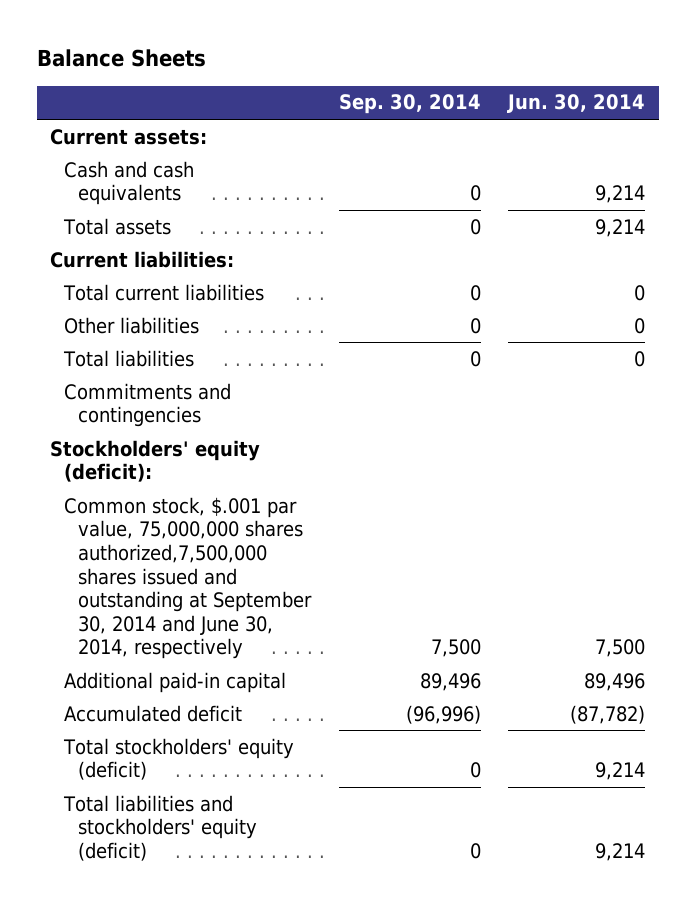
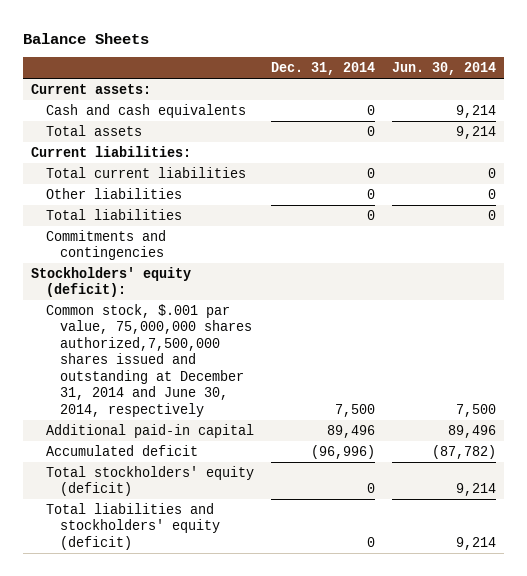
[338,94,481,115] Sep. 30, 2014 -> none
none -> [270,62,375,76] Dec. 31, 2014
[64,496,312,660] Common stock, $.001 par value, 75,000,000 shares authorized,7,500,000 shares issued and outstanding at September 30, 2014 and June 30, 2014, respectively -> [45,303,252,417] Common stock, $.001 par value, 75,000,000 shares authorized,7,500,000 shares issued and outstanding at December 31, 2014 and June 30, 2014, respectively

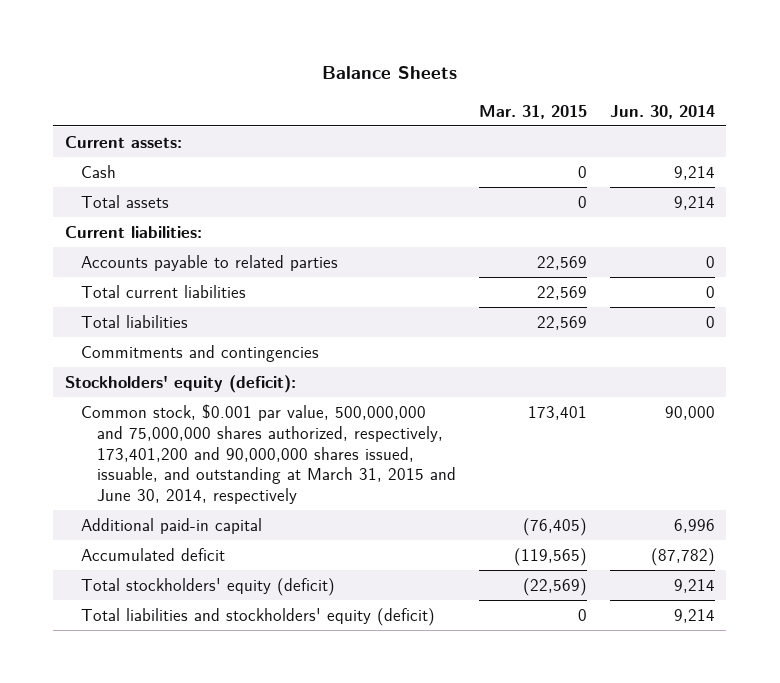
[270,62,375,76] Dec. 31, 2014 -> none
none -> [479,104,588,119] Mar. 31, 2015
[45,103,246,118] Cash and cash equivalents -> [80,164,116,178] Cash
none -> [80,254,338,271] Accounts payable to related parties
[45,187,182,199] Other liabilities -> none
[45,303,252,417] Common stock, $.001 par value, 75,000,000 shares authorized,7,500,000 shares issued and outstanding at December 31, 2014 and June 30, 2014, respectively -> [80,403,457,505] Common stock, $0.001 par value, 500,000,000 and 75,000,000 shares authorized, respectively, 173,401,200 and 90,000,000 shares issued, issuable, and outstanding at March 31, 2015 and June 30, 2014, respectively
[455,403,496,417] 7,500 -> [665,405,716,420] 90,000
[447,424,496,438] 89,496 -> [674,518,716,533] 6,996

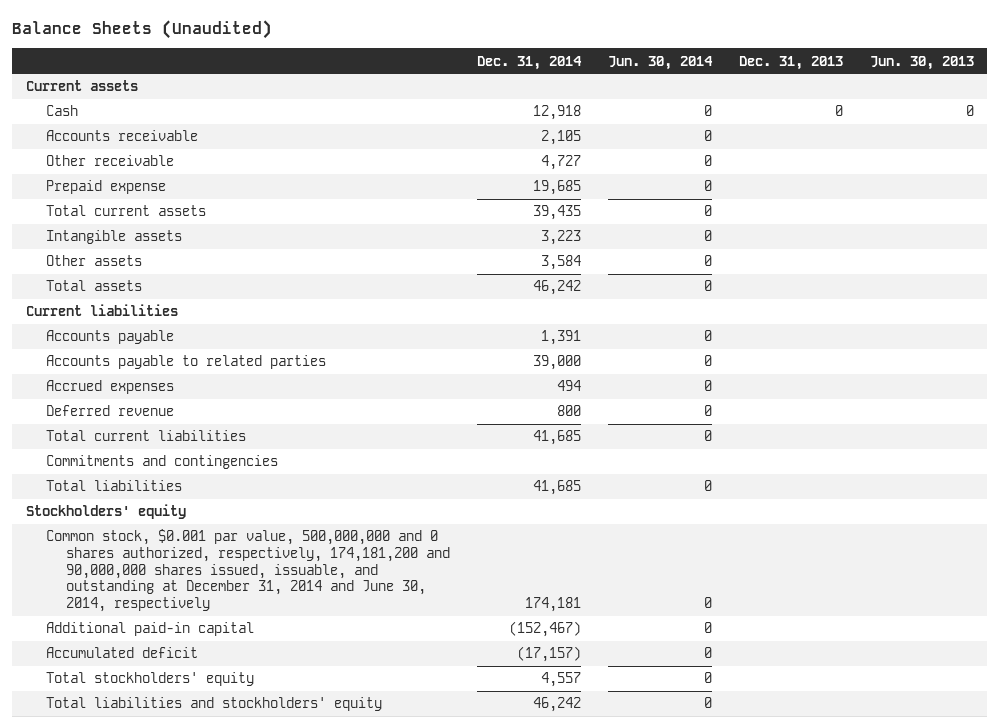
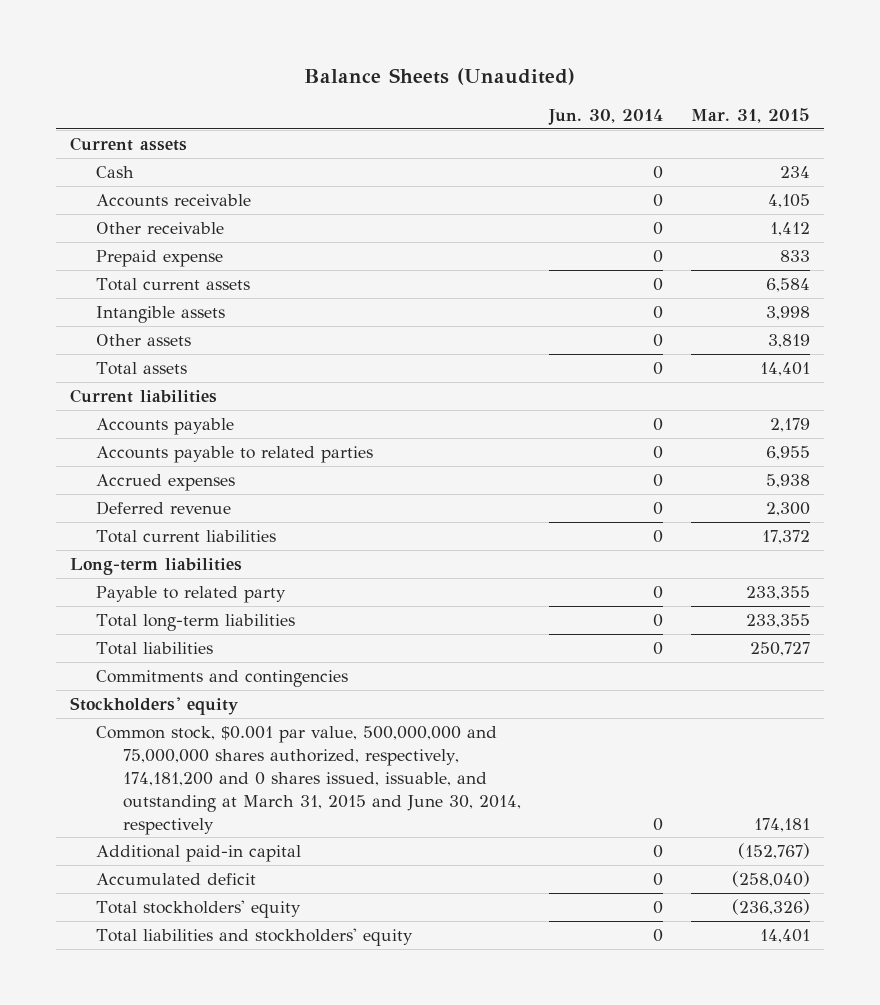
[476,55,582,70] Dec. 31, 2014 -> none
[738,55,843,70] Dec. 31, 2013 -> none
[869,55,974,70] Jun. 30, 2013 -> none
none -> [691,107,811,123] Mar. 31, 2015
none -> [69,557,242,575] Long-term liabilities
none -> [96,585,287,603] Payable to related party
none -> [96,613,296,631] Total long-term liabilities
[45,455,278,470] Commitments and contingencies -> [96,669,349,687] Commitments and contingencies
[45,529,450,613] Common stock, $0.001 par value, 500,000,000 and 0 shares authorized, respectively, 174,181,200 and 90,000,000 shares issued, issuable, and outstanding at December 31, 2014 and June 30, 2014, respectively -> [96,725,521,835] Common stock, $0.001 par value, 500,000,000 and 75,000,000 shares authorized, respectively, 174,181,200 and 0 shares issued, issuable, and outstanding at March 31, 2015 and June 30, 2014, respectively

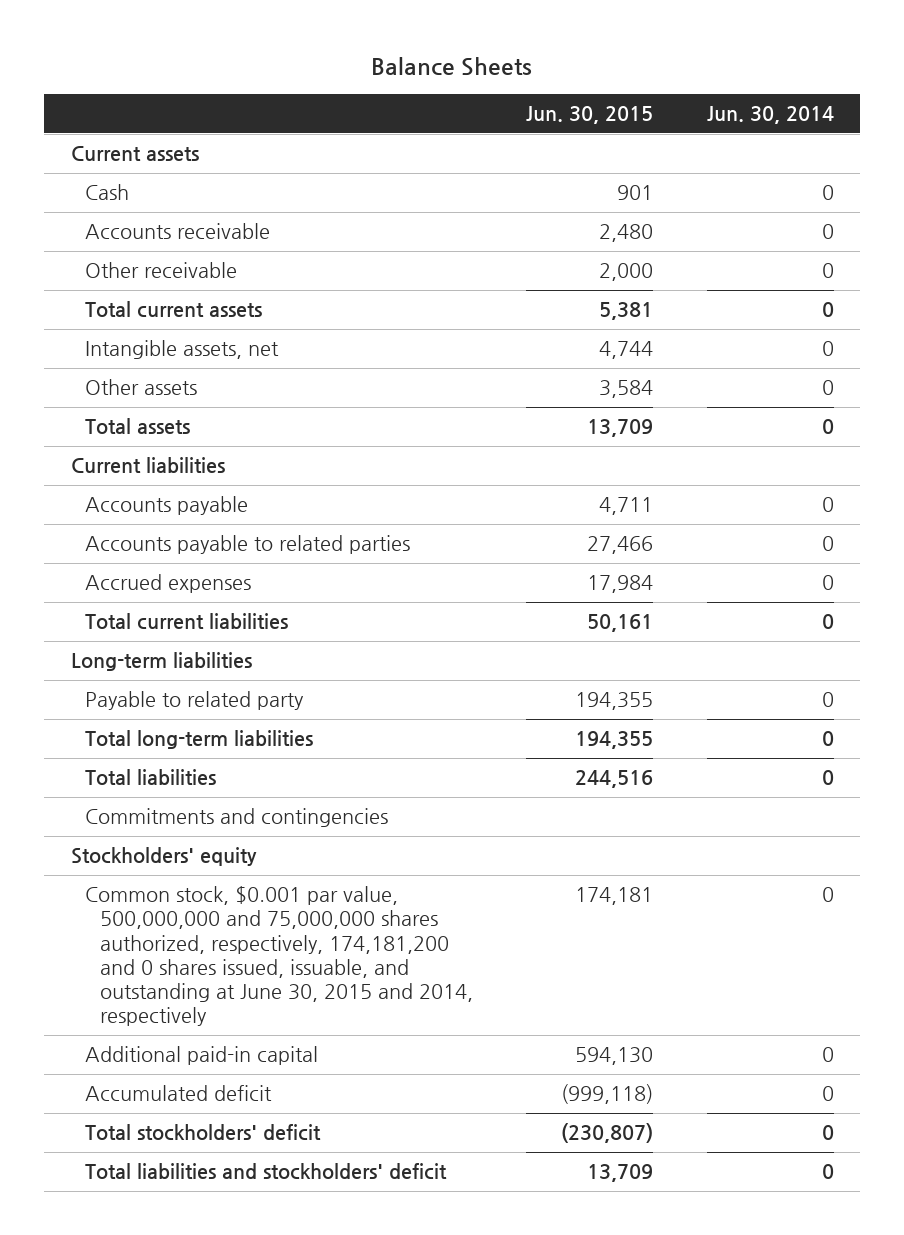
[303,68,575,86] Balance Sheets (Unaudited) -> [371,57,533,77] Balance Sheets
[691,107,811,123] Mar. 31, 2015 -> none
none -> [526,105,654,124] Jun. 30, 2015
[96,249,224,267] Prepaid expense -> none
[96,305,226,323] Intangible assets -> [85,340,280,360] Intangible assets, net
[96,500,232,515] Deferred revenue -> none
[96,725,521,835] Common stock, $0.001 par value, 500,000,000 and 75,000,000 shares authorized, respectively, 174,181,200 and 0 shares issued, issuable, and outstanding at March 31, 2015 and June 30, 2014, respectively -> [85,886,473,1027] Common stock, $0.001 par value, 500,000,000 and 75,000,000 shares authorized, respectively, 174,181,200 and 0 shares issued, issuable, and outstanding at June 30, 2015 and 2014, respectively
[96,899,302,918] Total stockholders' equity -> [85,1124,322,1142] Total stockholders' deficit
[96,927,414,946] Total liabilities and stockholders' equity -> [85,1163,448,1181] Total liabilities and stockholders' deficit

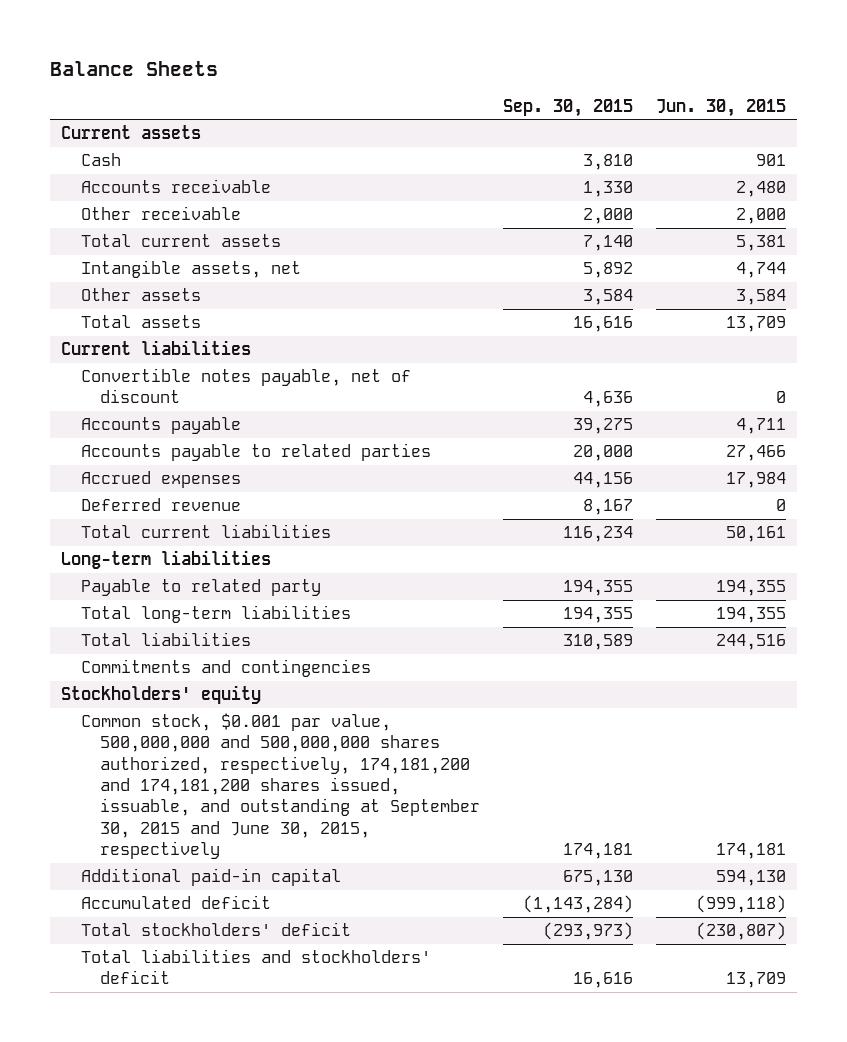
[706,105,834,124] Jun. 30, 2014 -> none
none -> [502,98,633,117] Sep. 30, 2015
none -> [80,368,411,404] Convertible notes payable, net of discount
none -> [80,498,241,512] Deferred revenue
[85,886,473,1027] Common stock, $0.001 par value, 500,000,000 and 75,000,000 shares authorized, respectively, 174,181,200 and 0 shares issued, issuable, and outstanding at June 30, 2015 and 2014, respectively -> [80,713,481,860] Common stock, $0.001 par value, 500,000,000 and 500,000,000 shares authorized, respectively, 174,181,200 and 174,181,200 shares issued, issuable, and outstanding at September 30, 2015 and June 30, 2015, respectively

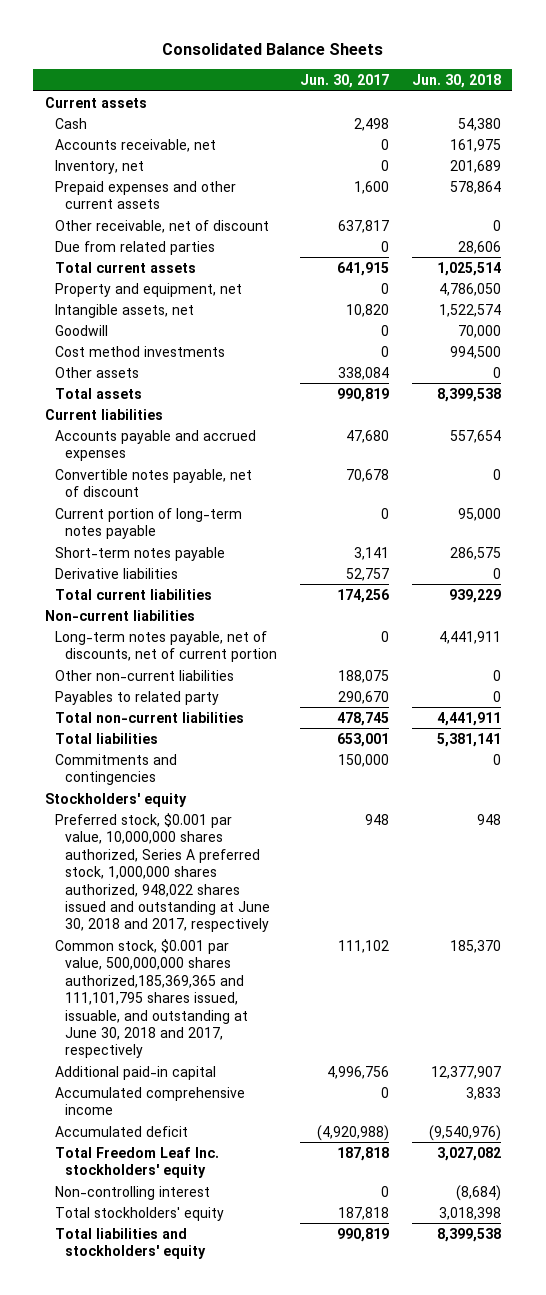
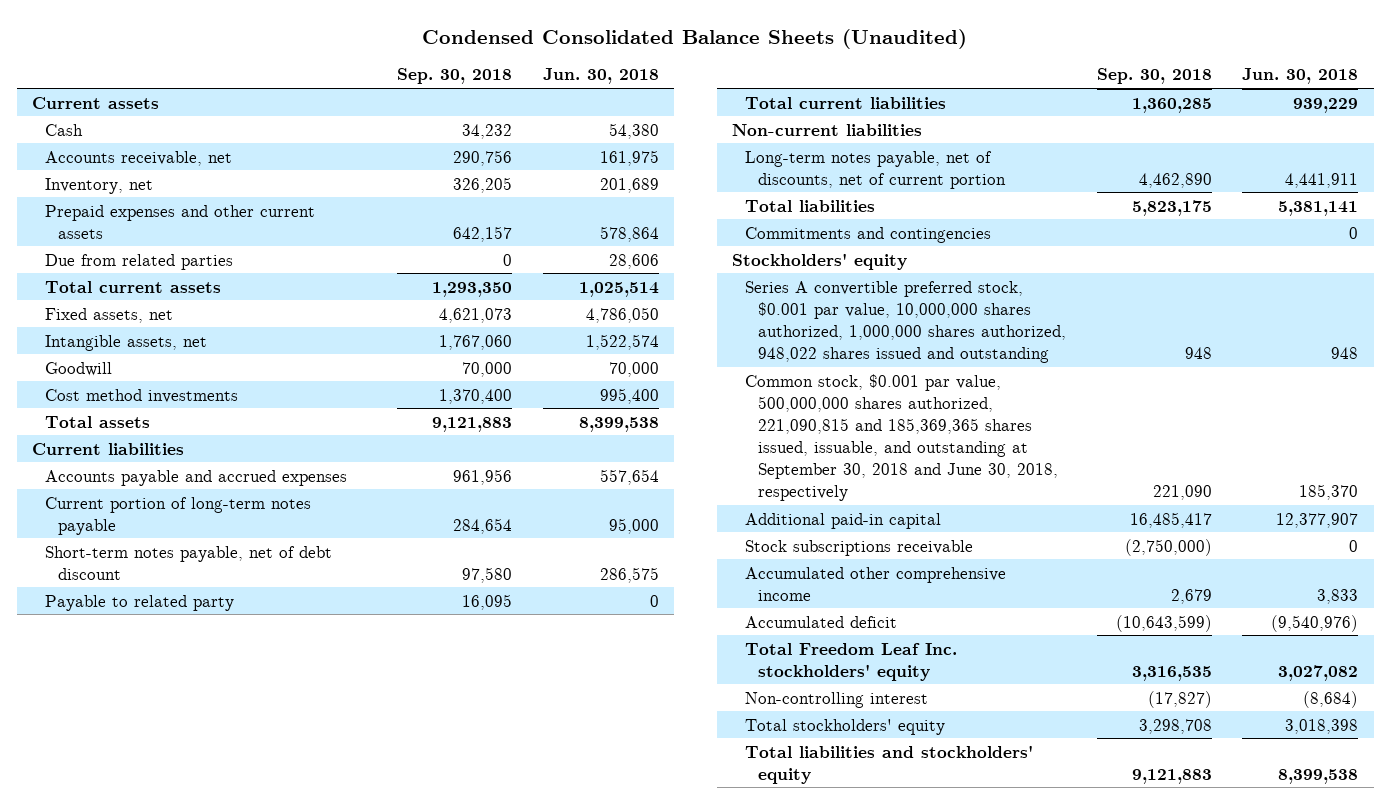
[161,43,383,56] Consolidated Balance Sheets -> [422,28,968,49] Condensed Consolidated Balance Sheets (Unaudited)
[300,73,390,88] Jun. 30, 2017 -> none
none -> [396,68,512,85] Sep. 30, 2018
[55,219,270,233] Other receivable, net of discount -> none
[55,282,243,297] Property and equipment, net -> [45,307,174,323] Fixed assets, net
[55,366,140,378] Other assets -> none
[449,345,501,359] 994,500 -> [599,387,659,404] 995,400
[55,468,253,498] Convertible notes payable, net of discount -> none
[55,567,179,579] Derivative liabilities -> none
[55,546,226,561] Short-term notes payable -> [45,545,333,580] Short-term notes payable, net of debt discount
none -> [45,594,235,611] Payable to related party
[55,669,235,681] Other non-current liabilities -> none
[55,690,220,705] Payables to related party -> none
[55,711,245,723] Total non-current liabilities -> none
[55,812,271,933] Preferred stock, $0.001 par value, 10,000,000 shares authorized, Series A preferred stock, 1,000,000 shares authorized, 948,022 shares issued and outstanding at June 30, 2018 and 2017, respectively -> [745,280,1067,363] Series A convertible preferred stock, $0.001 par value, 10,000,000 shares authorized, 1,000,000 shares authorized, 948,022 shares issued and outstanding
[55,938,249,1059] Common stock, $0.001 par value, 500,000,000 shares authorized,185,369,365 and 111,101,795 shares issued, issuable, and outstanding at June 30, 2018 and 2017, respectively -> [745,373,1059,502] Common stock, $0.001 par value, 500,000,000 shares authorized, 221,090,815 and 185,369,365 shares issued, issuable, and outstanding at September 30, 2018 and June 30, 2018, respectively
none -> [745,539,974,556] Stock subscriptions receivable
[55,1086,246,1116] Accumulated comprehensive income -> [745,566,1007,601] Accumulated other comprehensive income

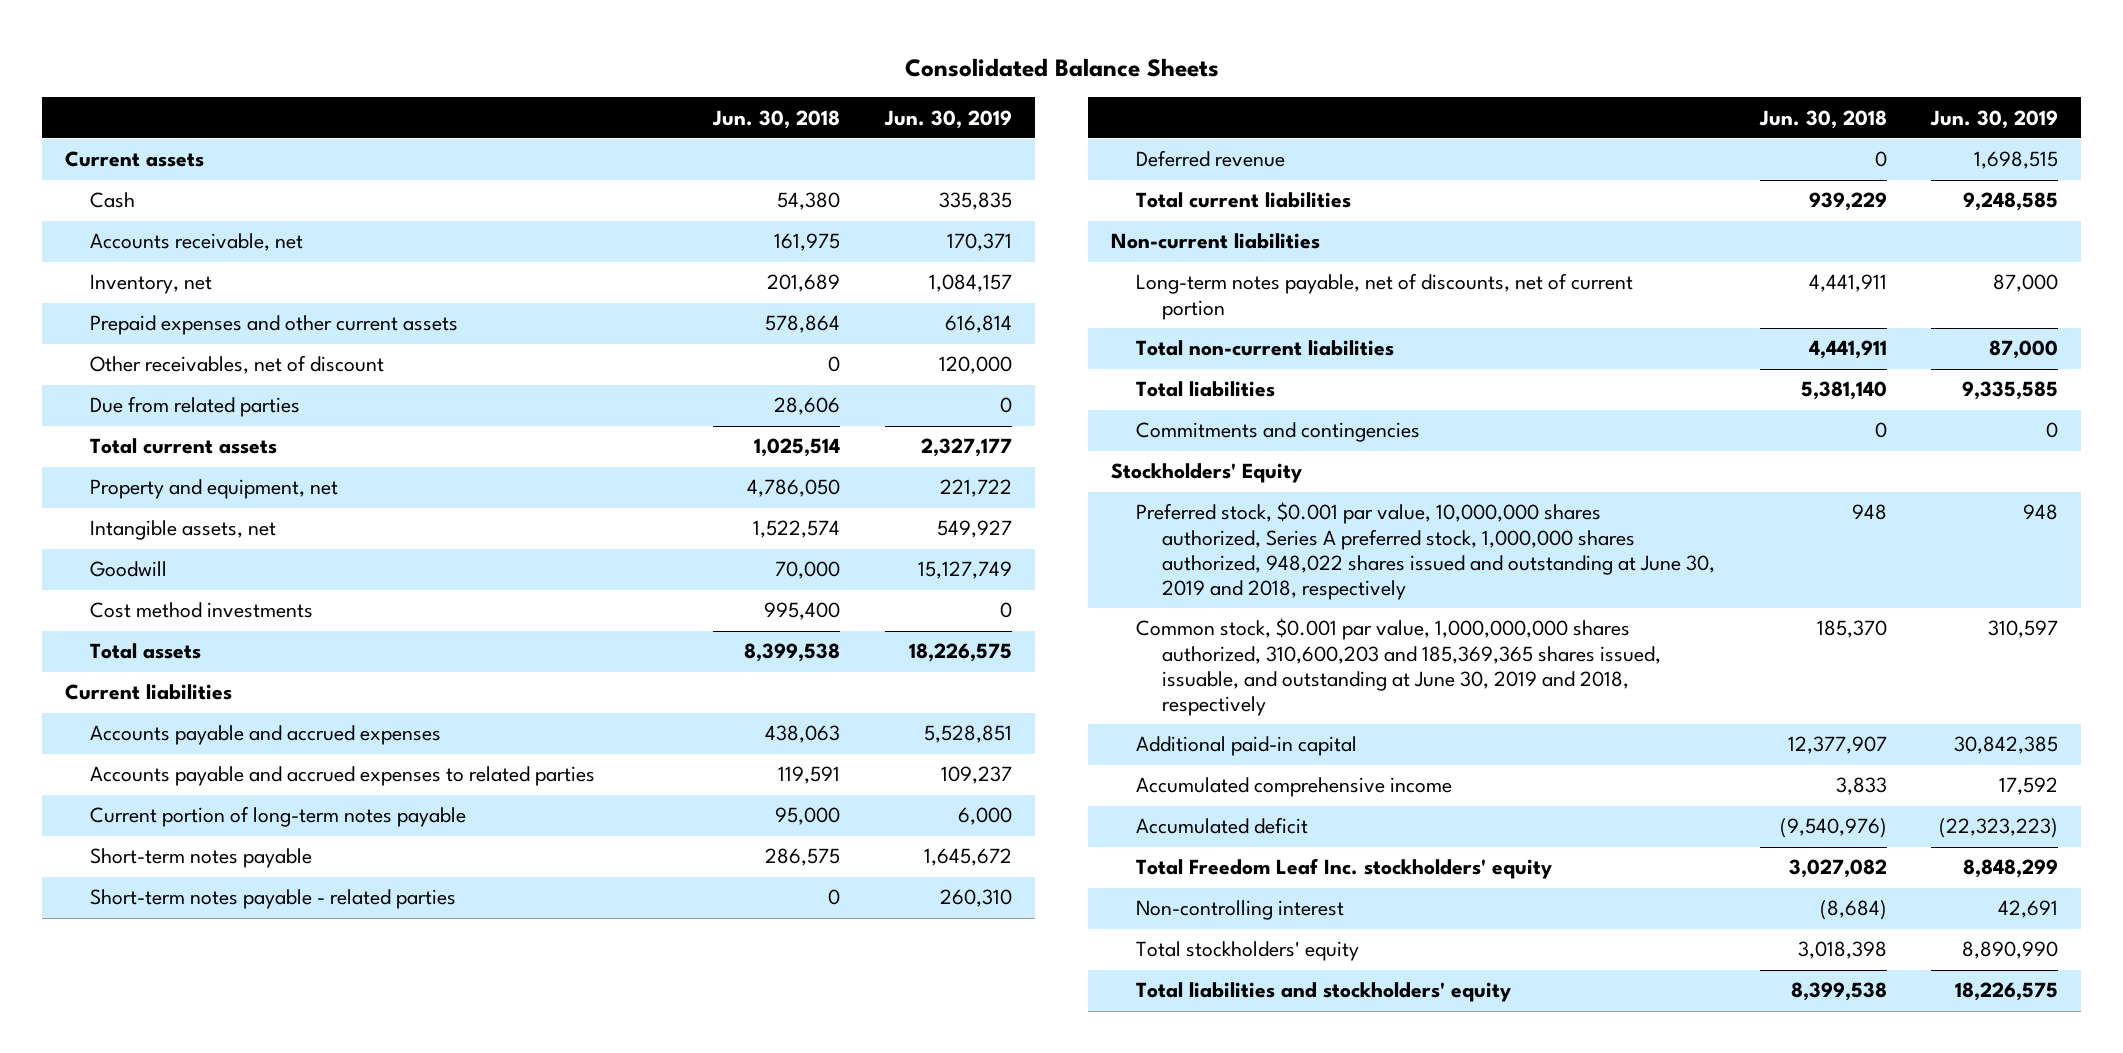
[422,28,968,49] Condensed Consolidated Balance Sheets (Unaudited) -> [904,57,1219,77] Consolidated Balance Sheets
[396,68,512,85] Sep. 30, 2018 -> none
none -> [884,109,1013,129] Jun. 30, 2019
none -> [89,355,384,375] Other receivables, net of discount
[45,307,174,323] Fixed assets, net -> [89,479,338,500] Property and equipment, net
[599,468,659,485] 557,654 -> [765,725,841,744] 438,063
none -> [89,766,595,787] Accounts payable and accrued expenses to related parties
[45,594,235,611] Payable to related party -> none
[45,545,333,580] Short-term notes payable, net of debt discount -> [89,848,312,869] Short-term notes payable
none -> [89,889,456,910] Short-term notes payable - related parties
none -> [1136,150,1286,168] Deferred revenue
none -> [1136,340,1395,357] Total non-current liabilities
[1278,200,1359,216] 5,381,141 -> [1800,381,1887,401] 5,381,140
[732,252,908,270] Stockholders' equity -> [1110,463,1302,484] Stockholders' Equity
[745,280,1067,363] Series A convertible preferred stock, $0.001 par value, 10,000,000 shares authorized, 1,000,000 shares authorized, 948,022 shares issued and outstanding -> [1136,502,1715,601] Preferred stock, $0.001 par value, 10,000,000 shares authorized, Series A preferred stock, 1,000,000 shares authorized, 948,022 shares issued and outstanding at June 30, 2019 and 2018, respectively
[745,373,1059,502] Common stock, $0.001 par value, 500,000,000 shares authorized, 221,090,815 and 185,369,365 shares issued, issuable, and outstanding at September 30, 2018 and June 30, 2018, respectively -> [1136,618,1661,717] Common stock, $0.001 par value, 1,000,000,000 shares authorized, 310,600,203 and 185,369,365 shares issued, issuable, and outstanding at June 30, 2019 and 2018, respectively
[745,539,974,556] Stock subscriptions receivable -> none
[745,566,1007,601] Accumulated other comprehensive income -> [1136,777,1453,798] Accumulated comprehensive income

